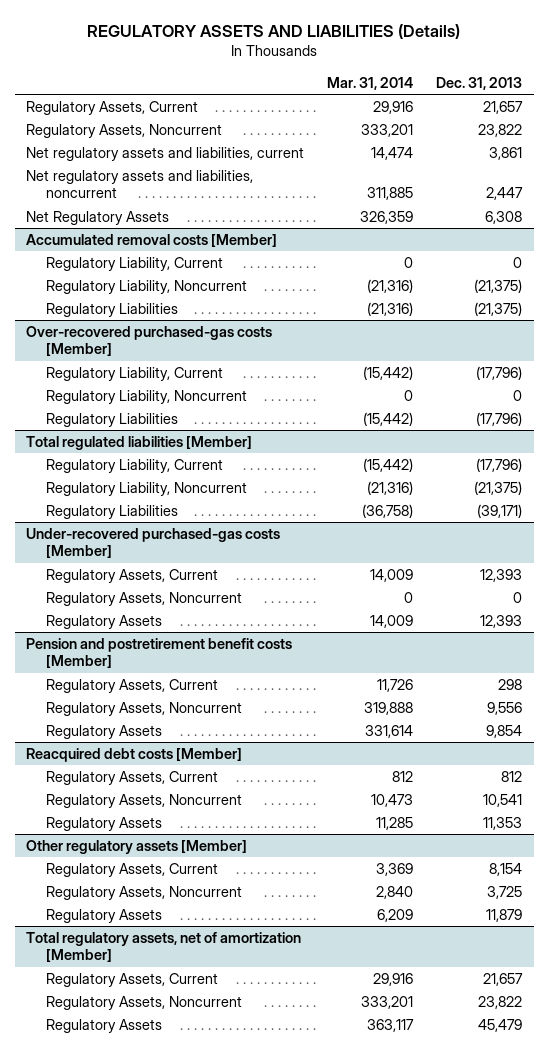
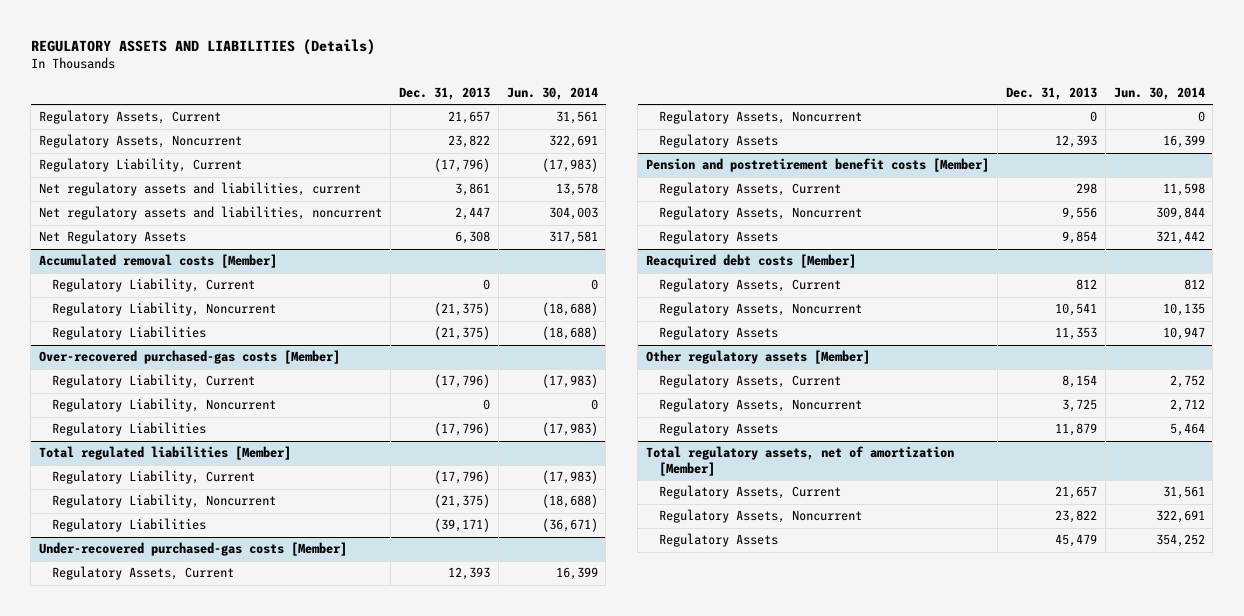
[327,76,414,90] Mar. 31, 2014 -> none
none -> [506,86,598,100] Jun. 30, 2014
none -> [39,158,243,173] Regulatory Liability, Current

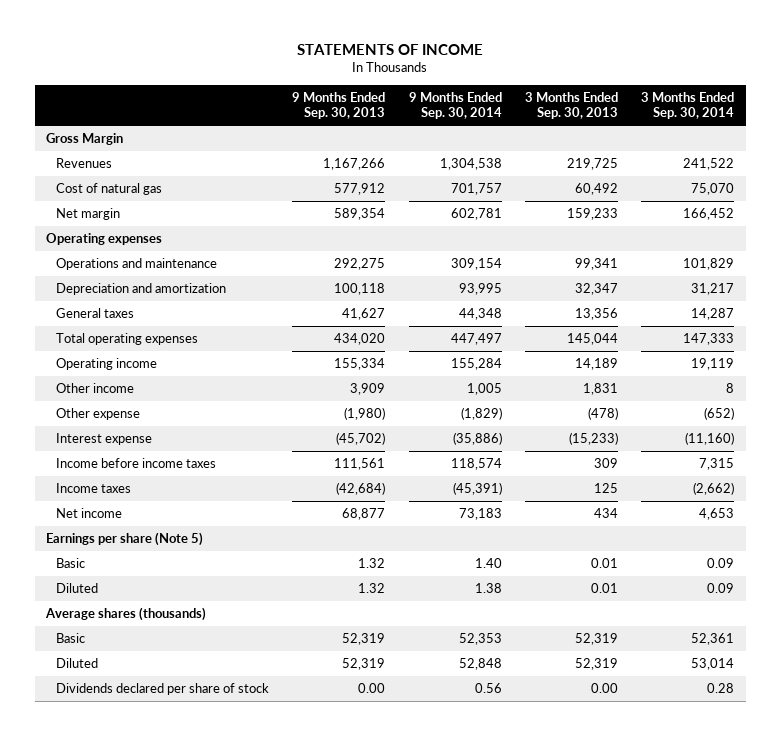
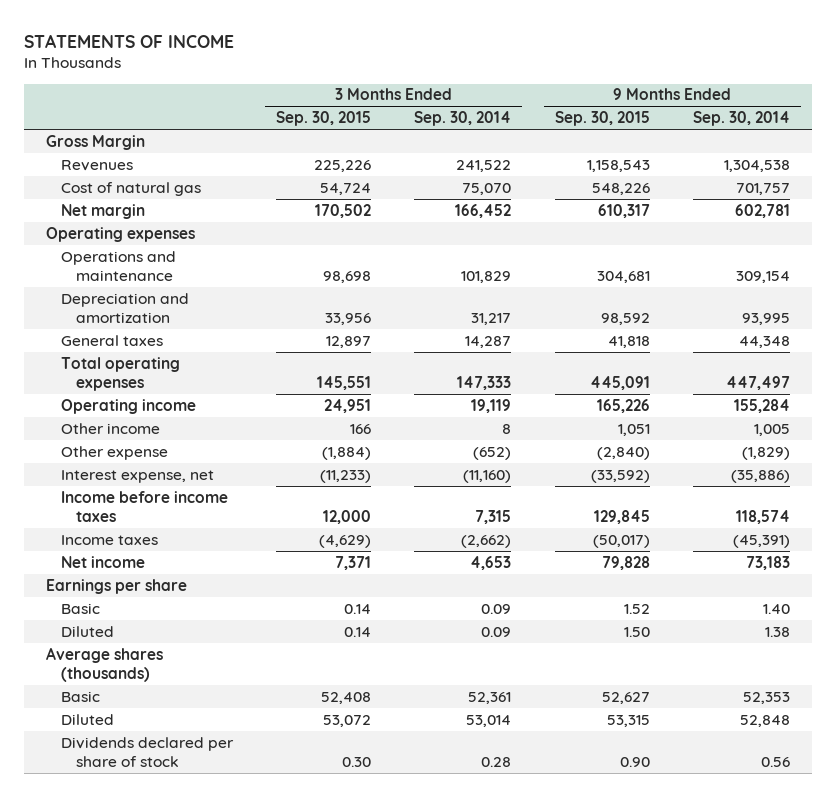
[292,92,386,120] 9 Months Ended Sep. 30, 2013 -> none
[524,92,618,120] 3 Months Ended Sep. 30, 2013 -> none
none -> [275,111,371,127] Sep. 30, 2015
none -> [554,111,650,127] Sep. 30, 2015
[56,433,153,446] Interest expense -> [60,469,214,483] Interest expense, net
[46,532,204,547] Earnings per share (Note 5) -> [45,578,187,594] Earnings per share

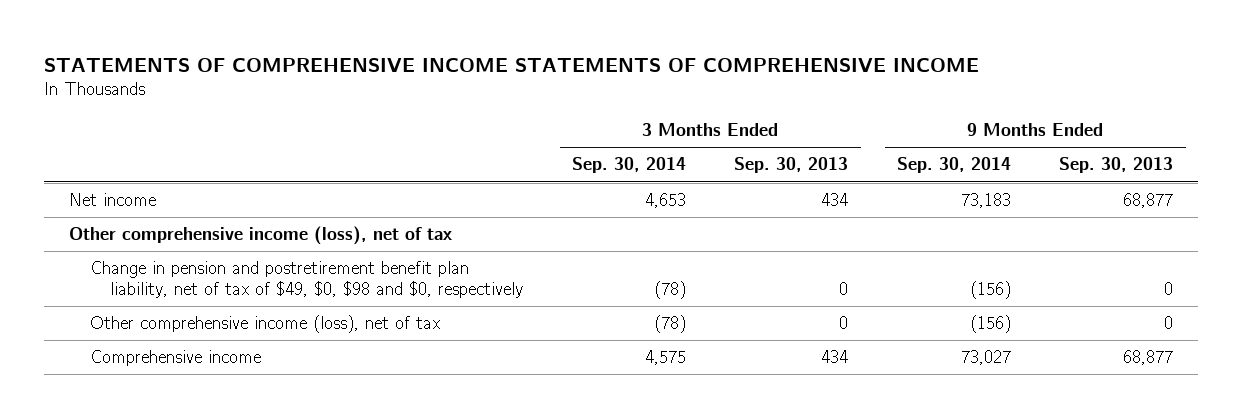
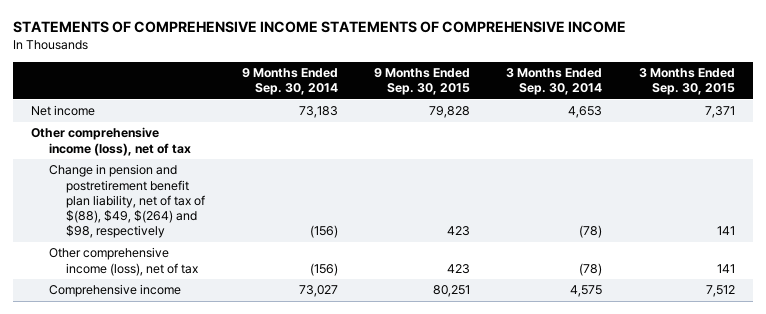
[734,157,849,174] Sep. 30, 2013 -> none
[1059,157,1174,174] Sep. 30, 2013 -> none
none -> [374,68,471,96] 9 Months Ended Sep. 30, 2015
none -> [638,68,735,96] 3 Months Ended Sep. 30, 2015
[89,261,524,298] Change in pension and postretirement benefit plan liability, net of tax of $49, $0, $98 and $0, respectively -> [48,164,206,239] Change in pension and postretirement benefit plan liability, net of tax of $(88), $49, $(264) and $98, respectively

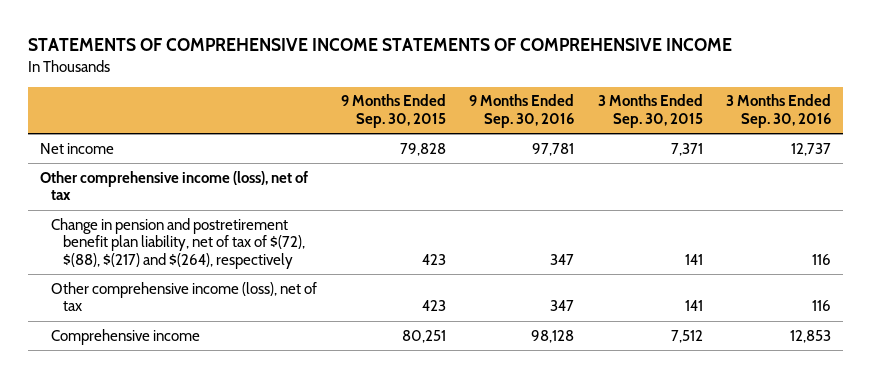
[241,68,338,96] 9 Months Ended Sep. 30, 2014 -> none
[506,68,603,96] 3 Months Ended Sep. 30, 2014 -> none
none -> [469,94,575,129] 9 Months Ended Sep. 30, 2016
none -> [726,94,832,129] 3 Months Ended Sep. 30, 2016
[48,164,206,239] Change in pension and postretirement benefit plan liability, net of tax of $(88), $49, $(264) and $98, respectively -> [51,217,305,270] Change in pension and postretirement benefit plan liability, net of tax of $(72), $(88), $(217) and $(264), respectively

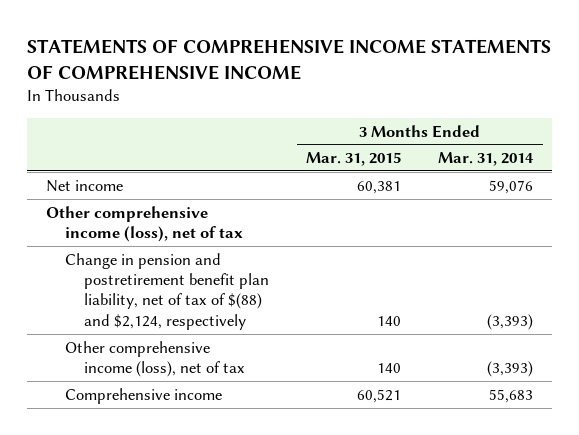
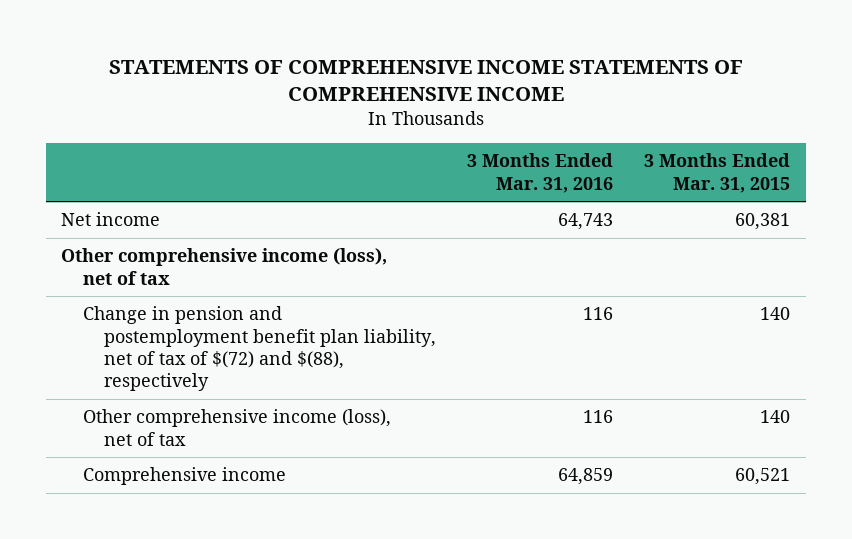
[438,152,535,167] Mar. 31, 2014 -> none
none -> [467,153,614,193] 3 Months Ended Mar. 31, 2016
[64,252,269,330] Change in pension and postretirement benefit plan liability, net of tax of $(88) and $2,124, respectively -> [82,306,437,392] Change in pension and postemployment benefit plan liability, net of tax of $(72) and $(88), respectively

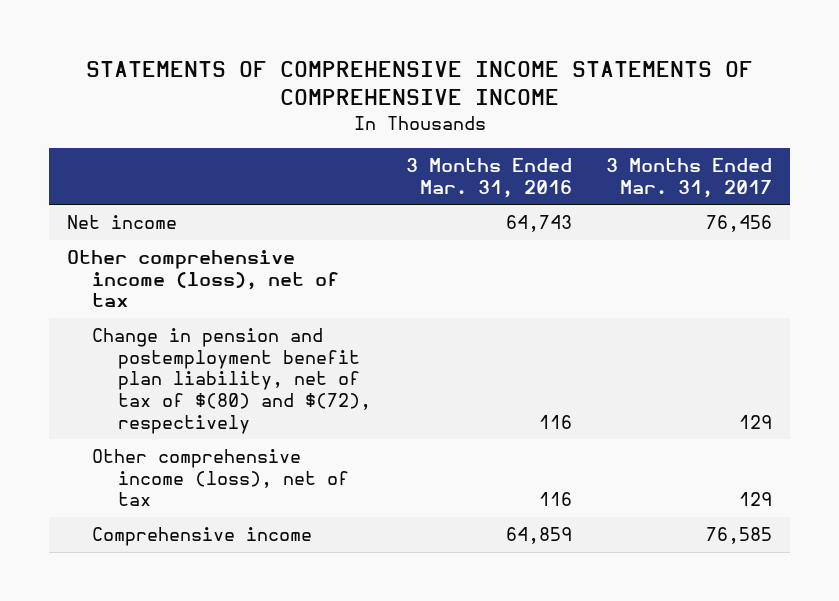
[644,153,791,193] 3 Months Ended Mar. 31, 2015 -> none
none -> [606,158,773,198] 3 Months Ended Mar. 31, 2017
[82,306,437,392] Change in pension and postemployment benefit plan liability, net of tax of $(72) and $(88), respectively -> [92,328,372,434] Change in pension and postemployment benefit plan liability, net of tax of $(80) and $(72), respectively

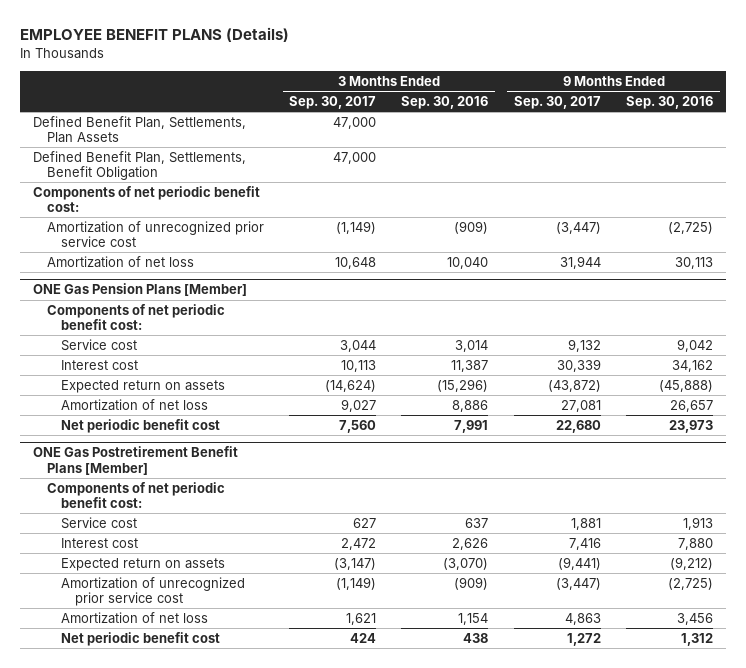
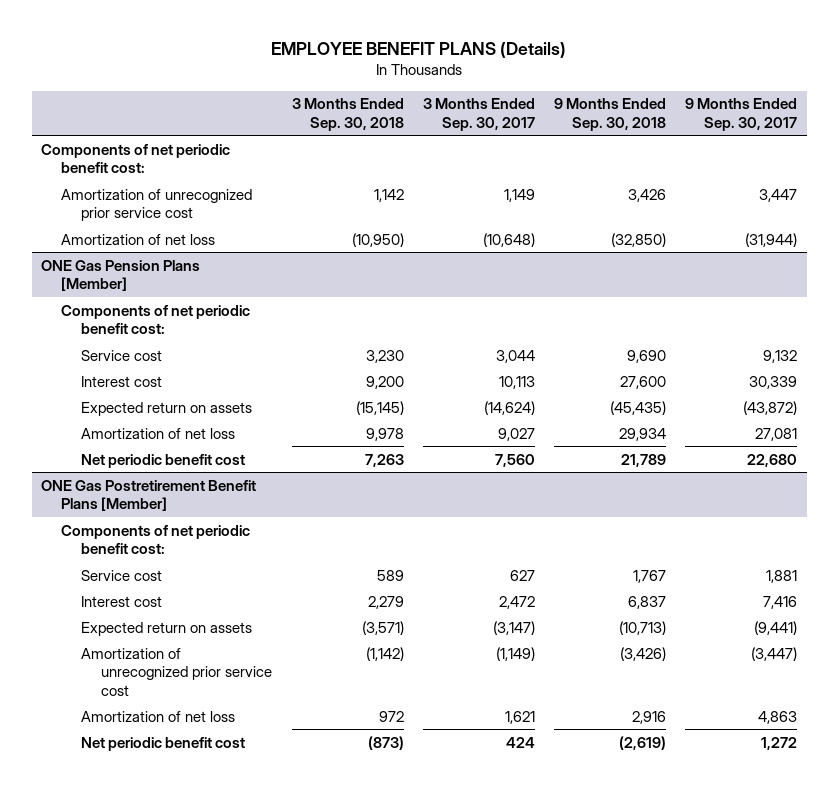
[401,96,489,110] Sep. 30, 2016 -> none
[626,96,714,110] Sep. 30, 2016 -> none
none -> [291,98,404,131] 3 Months Ended Sep. 30, 2018
none -> [554,98,667,131] 9 Months Ended Sep. 30, 2018
[32,115,246,144] Defined Benefit Plan, Settlements, Plan Assets -> none
[32,150,246,181] Defined Benefit Plan, Settlements, Benefit Obligation -> none
[335,220,376,234] (1,149) -> [503,188,535,202] 1,149
[555,221,601,234] (3,447) -> [759,188,798,202] 3,447
[334,256,376,269] 10,648 -> [482,232,535,247] (10,648)
[559,255,601,269] 31,944 -> [745,232,798,247] (31,944)

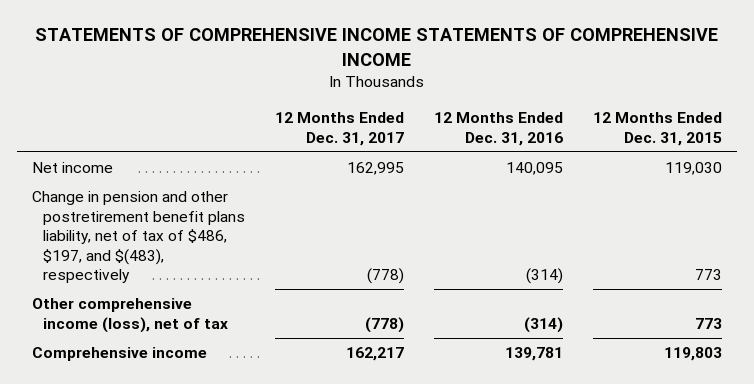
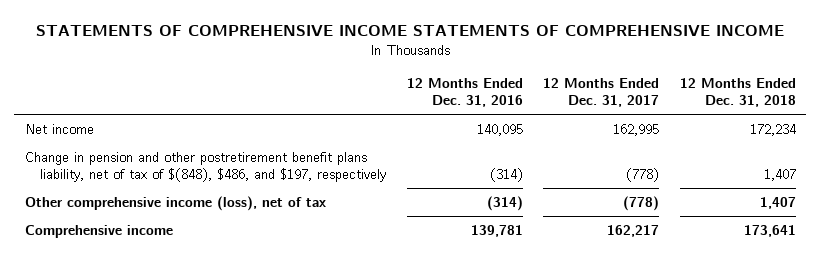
[593,112,723,146] 12 Months Ended Dec. 31, 2015 -> none
none -> [679,78,796,108] 12 Months Ended Dec. 31, 2018
[32,191,246,284] Change in pension and other postretirement benefit plans liability, net of tax of $486, $197, and $(483), respectively -> [24,151,387,182] Change in pension and other postretirement benefit plans liability, net of tax of $(848), $486, and $197, respectively

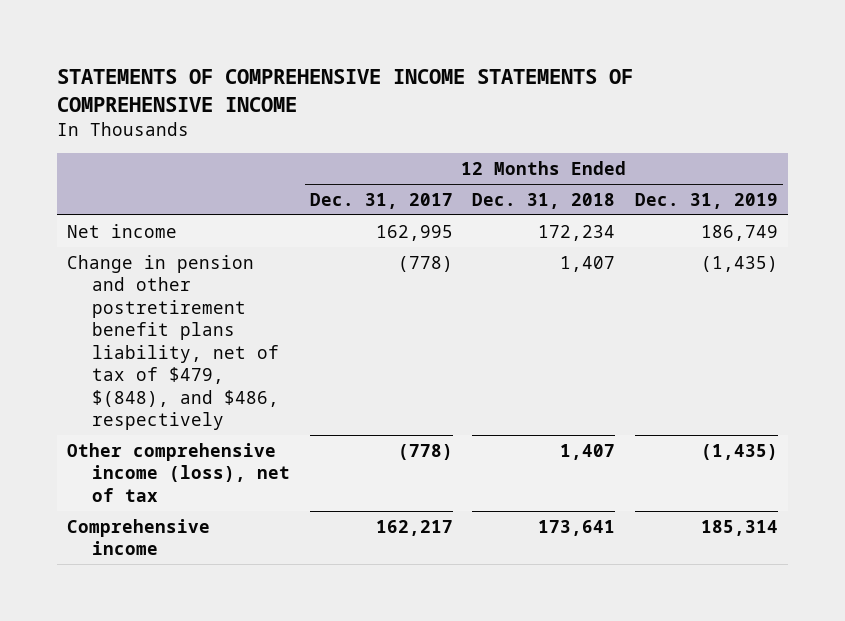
[406,78,523,108] 12 Months Ended Dec. 31, 2016 -> none
none -> [634,192,778,209] Dec. 31, 2019
[24,151,387,182] Change in pension and other postretirement benefit plans liability, net of tax of $(848), $486, and $197, respectively -> [66,254,280,431] Change in pension and other postretirement benefit plans liability, net of tax of $479, $(848), and $486, respectively

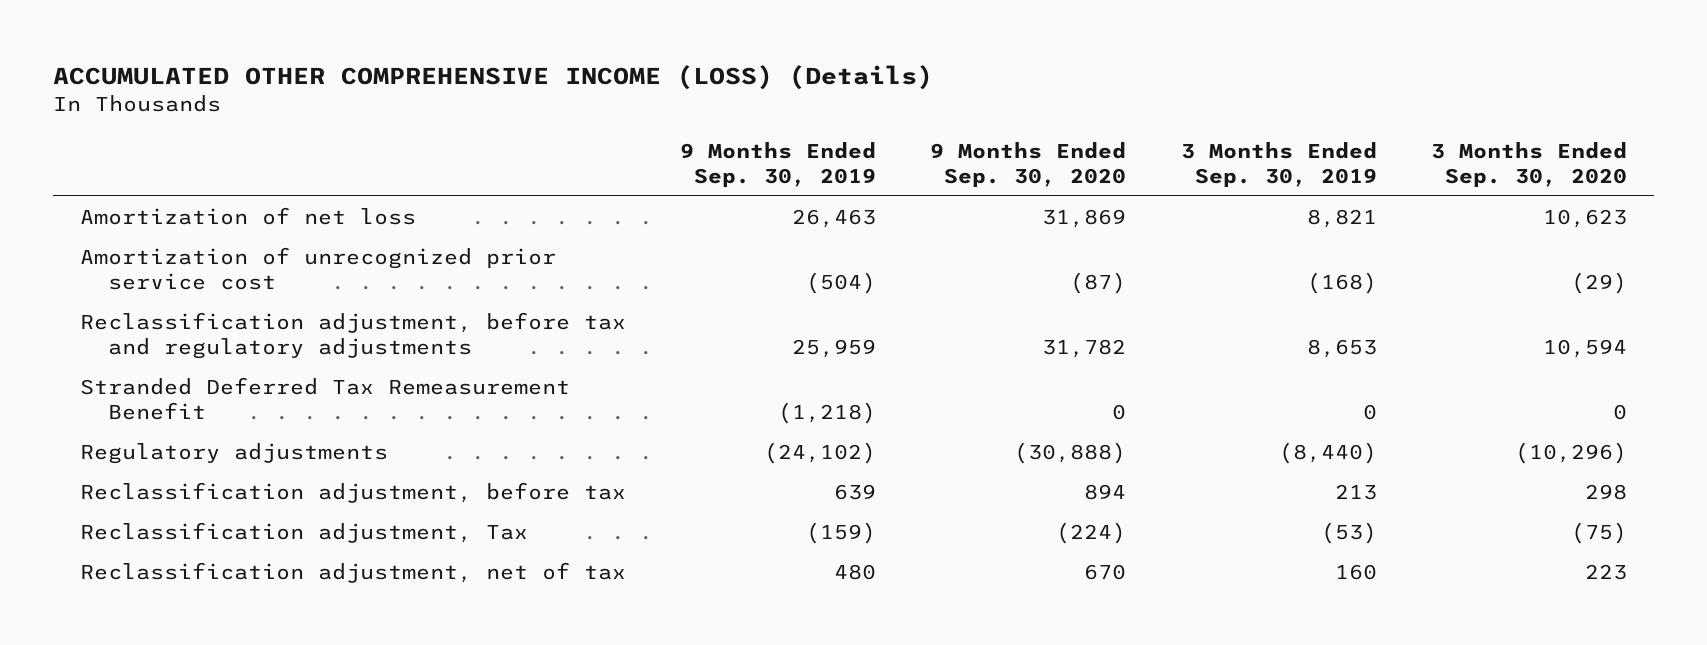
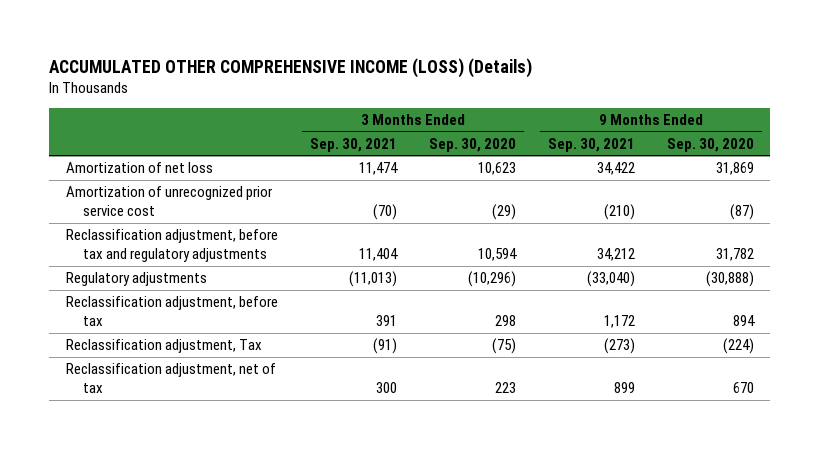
[680,141,877,188] 9 Months Ended Sep. 30, 2019 -> none
[1180,141,1377,188] 3 Months Ended Sep. 30, 2019 -> none
none -> [309,137,397,152] Sep. 30, 2021
none -> [548,137,636,152] Sep. 30, 2021
[79,376,570,421] Stranded Deferred Tax Remeasurement Benefit -> none

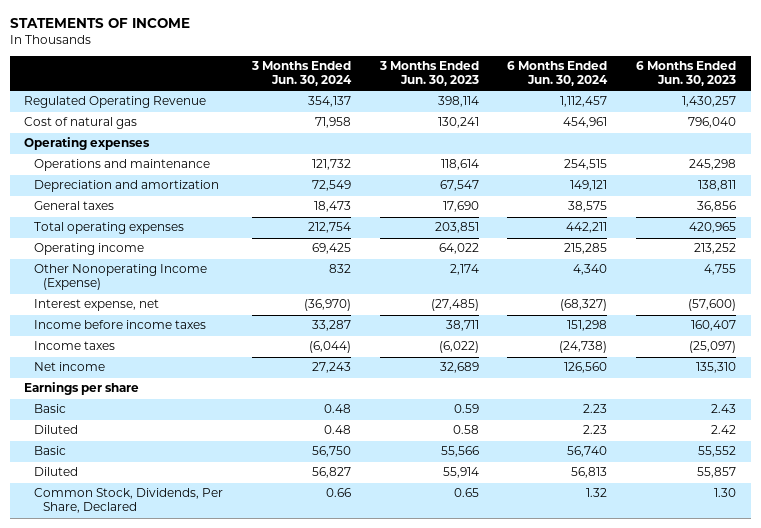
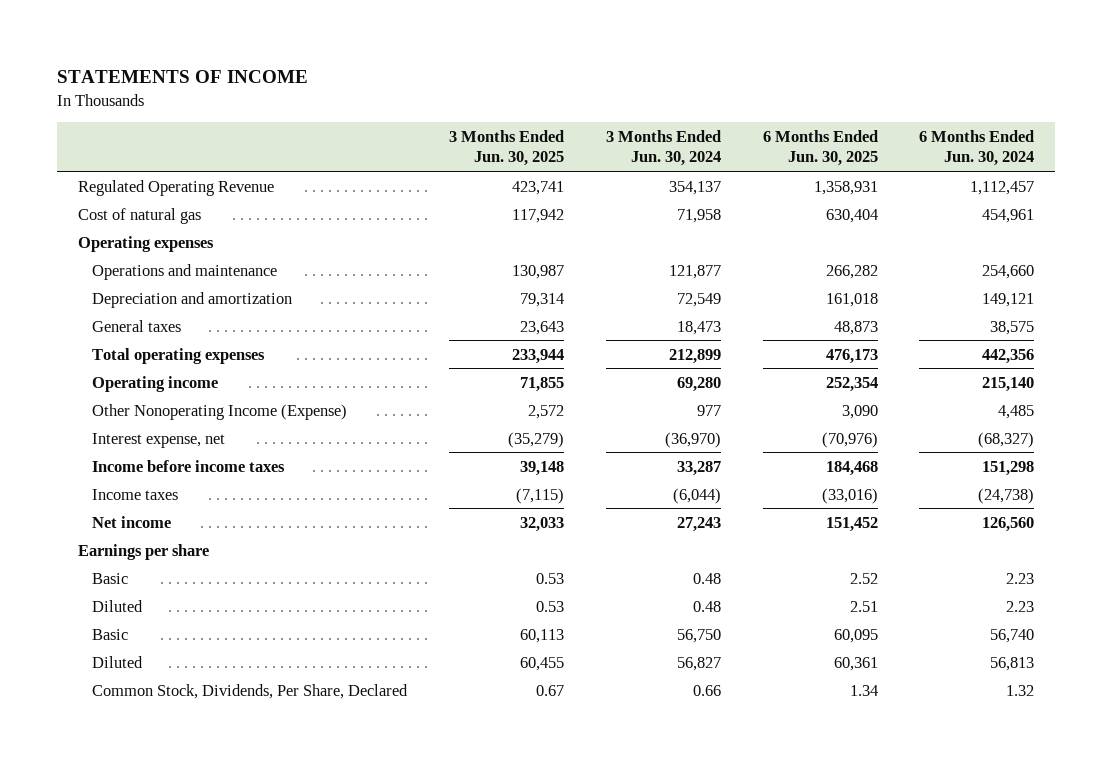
[378,61,479,87] 3 Months Ended Jun. 30, 2023 -> none
[636,61,737,87] 6 Months Ended Jun. 30, 2023 -> none
none -> [449,129,565,167] 3 Months Ended Jun. 30, 2025
none -> [762,129,878,167] 6 Months Ended Jun. 30, 2025
[311,159,351,171] 121,732 -> [668,264,721,279] 121,877
[564,159,608,171] 254,515 -> [982,264,1035,279] 254,660
[307,222,351,234] 212,754 -> [668,348,721,364] 212,899
[566,222,608,234] 442,211 -> [982,348,1035,364] 442,356
[311,243,351,255] 69,425 -> [676,376,721,392] 69,280
[564,243,608,255] 215,285 -> [982,376,1035,392] 215,140
[328,264,351,274] 832 -> [696,404,721,416] 977
[573,264,608,276] 4,340 -> [998,404,1035,419] 4,485

